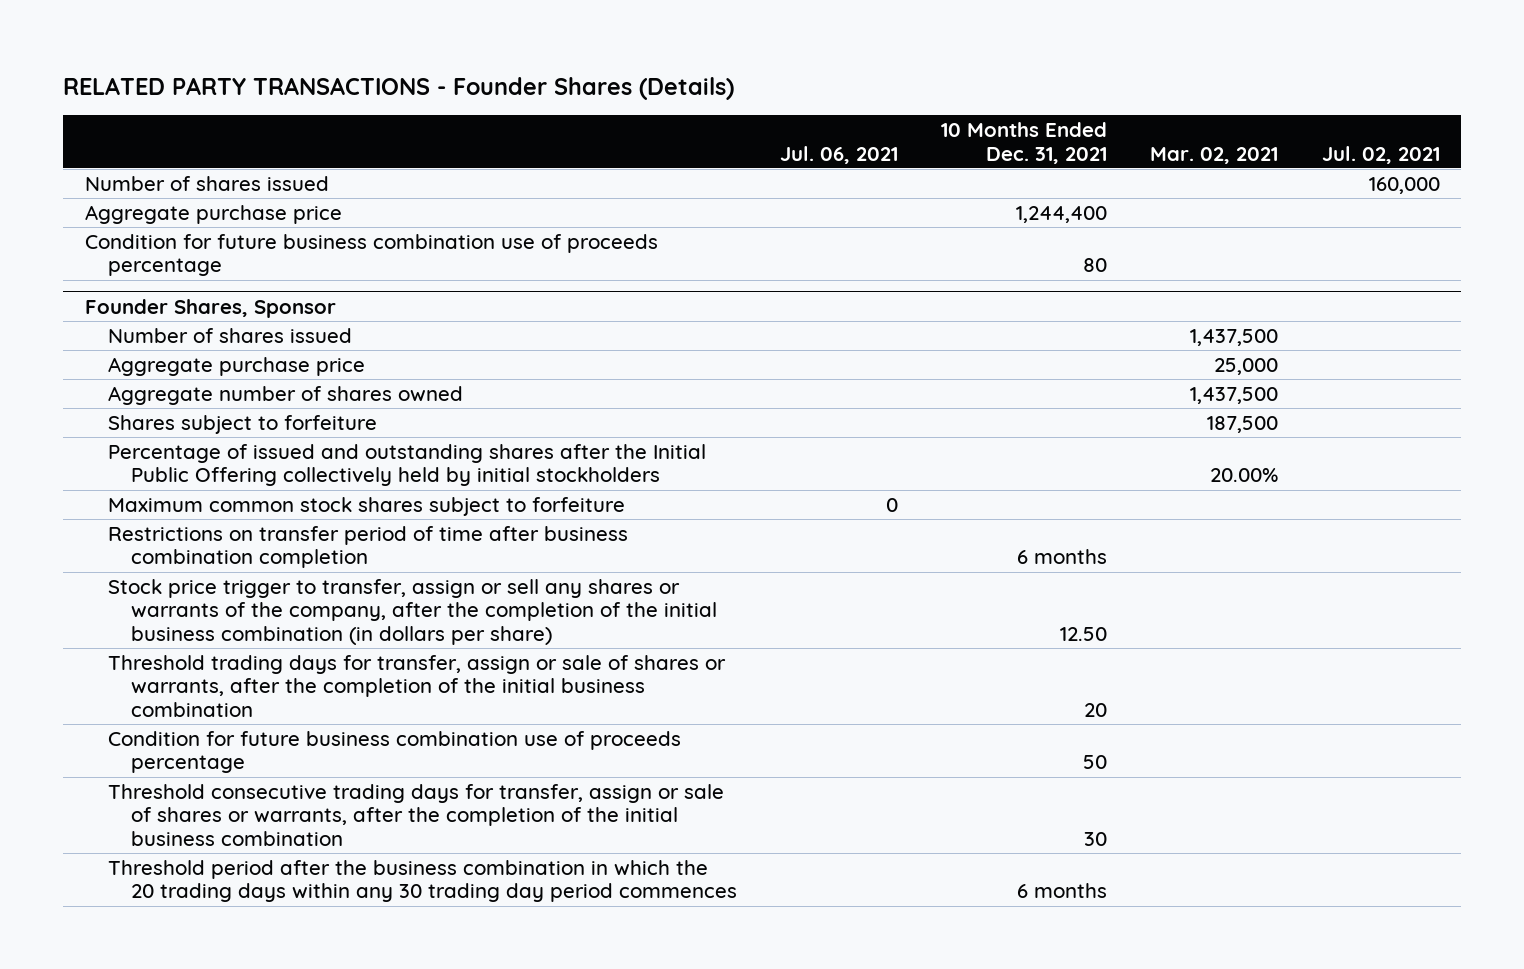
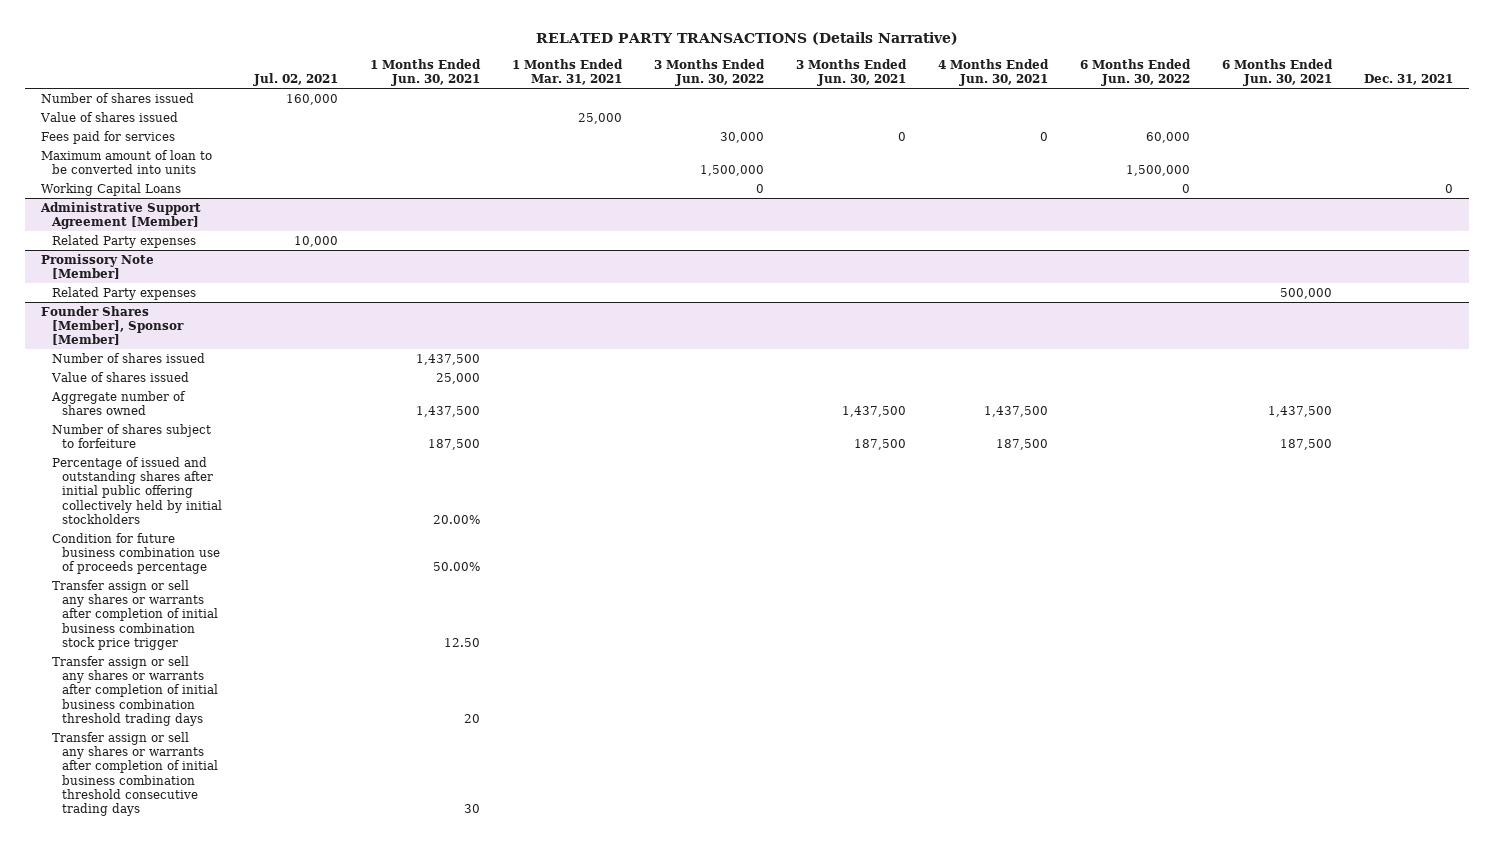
[63,76,735,100] RELATED PARTY TRANSACTIONS - Founder Shares (Details) -> [535,32,958,46] RELATED PARTY TRANSACTIONS (Details Narrative)
[779,145,898,164] Jul. 06, 2021 -> none
[941,122,1108,164] 10 Months Ended Dec. 31, 2021 -> none
[1150,146,1279,164] Mar. 02, 2021 -> none
none -> [370,58,482,87] 1 Months Ended Jun. 30, 2021
none -> [512,58,624,86] 1 Months Ended Mar. 31, 2021
none -> [654,58,766,87] 3 Months Ended Jun. 30, 2022
none -> [796,58,908,87] 3 Months Ended Jun. 30, 2021
none -> [938,58,1050,87] 4 Months Ended Jun. 30, 2021
none -> [1080,58,1192,87] 6 Months Ended Jun. 30, 2022
none -> [1222,58,1334,87] 6 Months Ended Jun. 30, 2021
none -> [1364,74,1454,86] Dec. 31, 2021
[84,233,658,277] Condition for future business combination use of proceeds percentage -> none
[84,204,342,224] Aggregate purchase price -> [39,111,178,122] Value of shares issued
none -> [40,130,175,144] Fees paid for services
none -> [40,149,212,175] Maximum amount of loan to be converted into units
none -> [40,182,181,196] Working Capital Loans
none -> [39,201,201,230] Administrative Support Agreement [Member]
none -> [51,234,196,248] Related Party expenses
none -> [40,253,154,280] Promissory Note [Member]
none -> [51,286,196,300] Related Party expenses
[84,298,336,318] Founder Shares, Sponsor -> [40,305,184,346] Founder Shares [Member], Sponsor [Member]
[107,356,365,376] Aggregate purchase price -> [50,371,189,382] Value of shares issued
[107,496,625,516] Maximum common stock shares subject to forfeiture -> none
[107,525,628,569] Restrictions on transfer period of time after business combination completion -> none
[107,578,717,645] Stock price trigger to transfer, assign or sell any shares or warrants of the company, after the completion of the initial business combination (in dollars per share) -> none
[107,654,726,717] Threshold trading days for transfer, assign or sale of shares or warrants, after the completion of the initial business combination -> none
[107,414,377,434] Shares subject to forfeiture -> [51,423,211,449] Number of shares subject to forfeiture
[107,443,706,487] Percentage of issued and outstanding shares after the Initial Public Offering collectively held by initial stockholders -> [51,456,223,524] Percentage of issued and outstanding shares after initial public offering collectively held by initial stockholders
[107,859,737,903] Threshold period after the business combination in which the 20 trading days within any 30 trading day period commences -> none
none -> [51,579,219,650] Transfer assign or sell any shares or warrants after completion of initial business combination stock price trigger
none -> [51,655,219,726] Transfer assign or sell any shares or warrants after completion of initial business combination threshold trading days
[107,783,724,846] Threshold consecutive trading days for transfer, assign or sale of shares or warrants, after the completion of the initial business combination -> [51,731,219,817] Transfer assign or sell any shares or warrants after completion of initial business combination threshold consecutive trading days

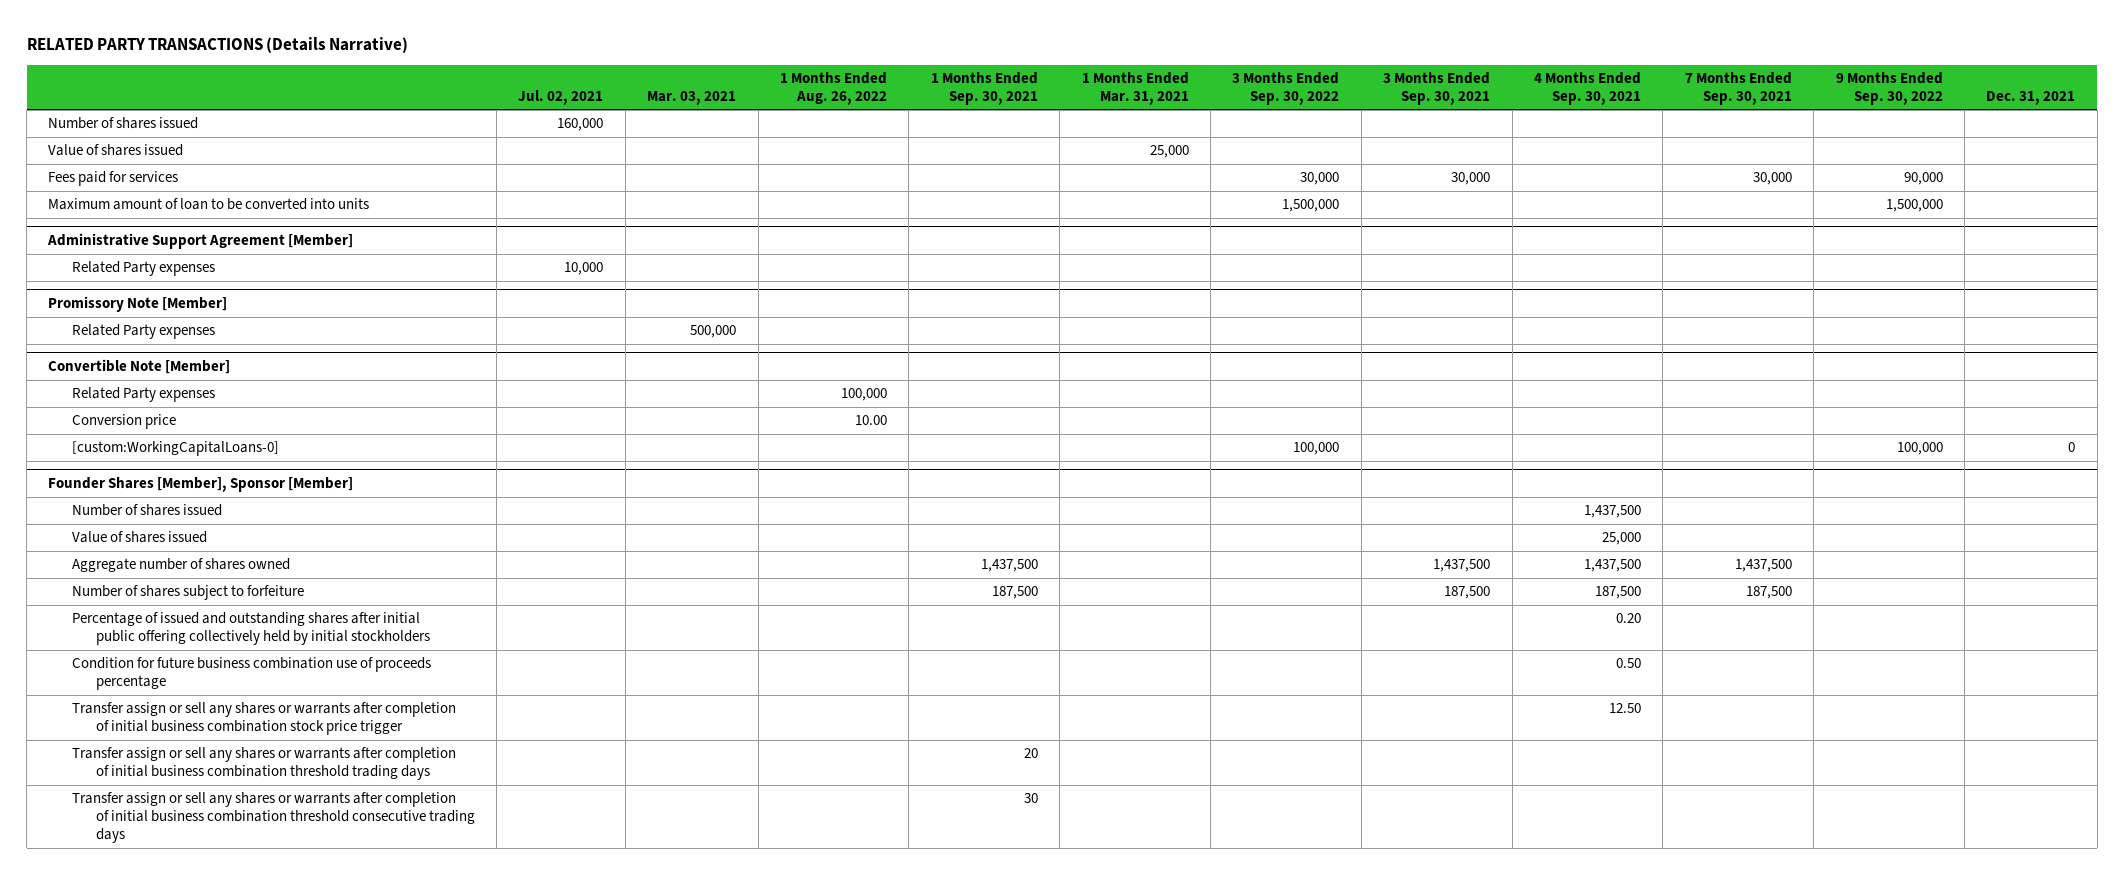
[370,58,482,87] 1 Months Ended Jun. 30, 2021 -> none
[654,58,766,87] 3 Months Ended Jun. 30, 2022 -> none
[796,58,908,87] 3 Months Ended Jun. 30, 2021 -> none
[938,58,1050,87] 4 Months Ended Jun. 30, 2021 -> none
[1080,58,1192,87] 6 Months Ended Jun. 30, 2022 -> none
[1222,58,1334,87] 6 Months Ended Jun. 30, 2021 -> none
none -> [647,90,737,105] Mar. 03, 2021
none -> [780,71,888,105] 1 Months Ended Aug. 26, 2022
none -> [930,71,1038,105] 1 Months Ended Sep. 30, 2021
none -> [1232,71,1340,105] 3 Months Ended Sep. 30, 2022
none -> [1383,71,1491,105] 3 Months Ended Sep. 30, 2021
none -> [1534,71,1642,105] 4 Months Ended Sep. 30, 2021
none -> [1684,71,1792,105] 7 Months Ended Sep. 30, 2021
none -> [1835,71,1943,105] 9 Months Ended Sep. 30, 2022
[40,182,181,196] Working Capital Loans -> none
none -> [48,359,231,375] Convertible Note [Member]
none -> [72,387,216,403] Related Party expenses
none -> [72,414,177,430] Conversion price
none -> [72,441,280,457] [custom:WorkingCapitalLoans-0]

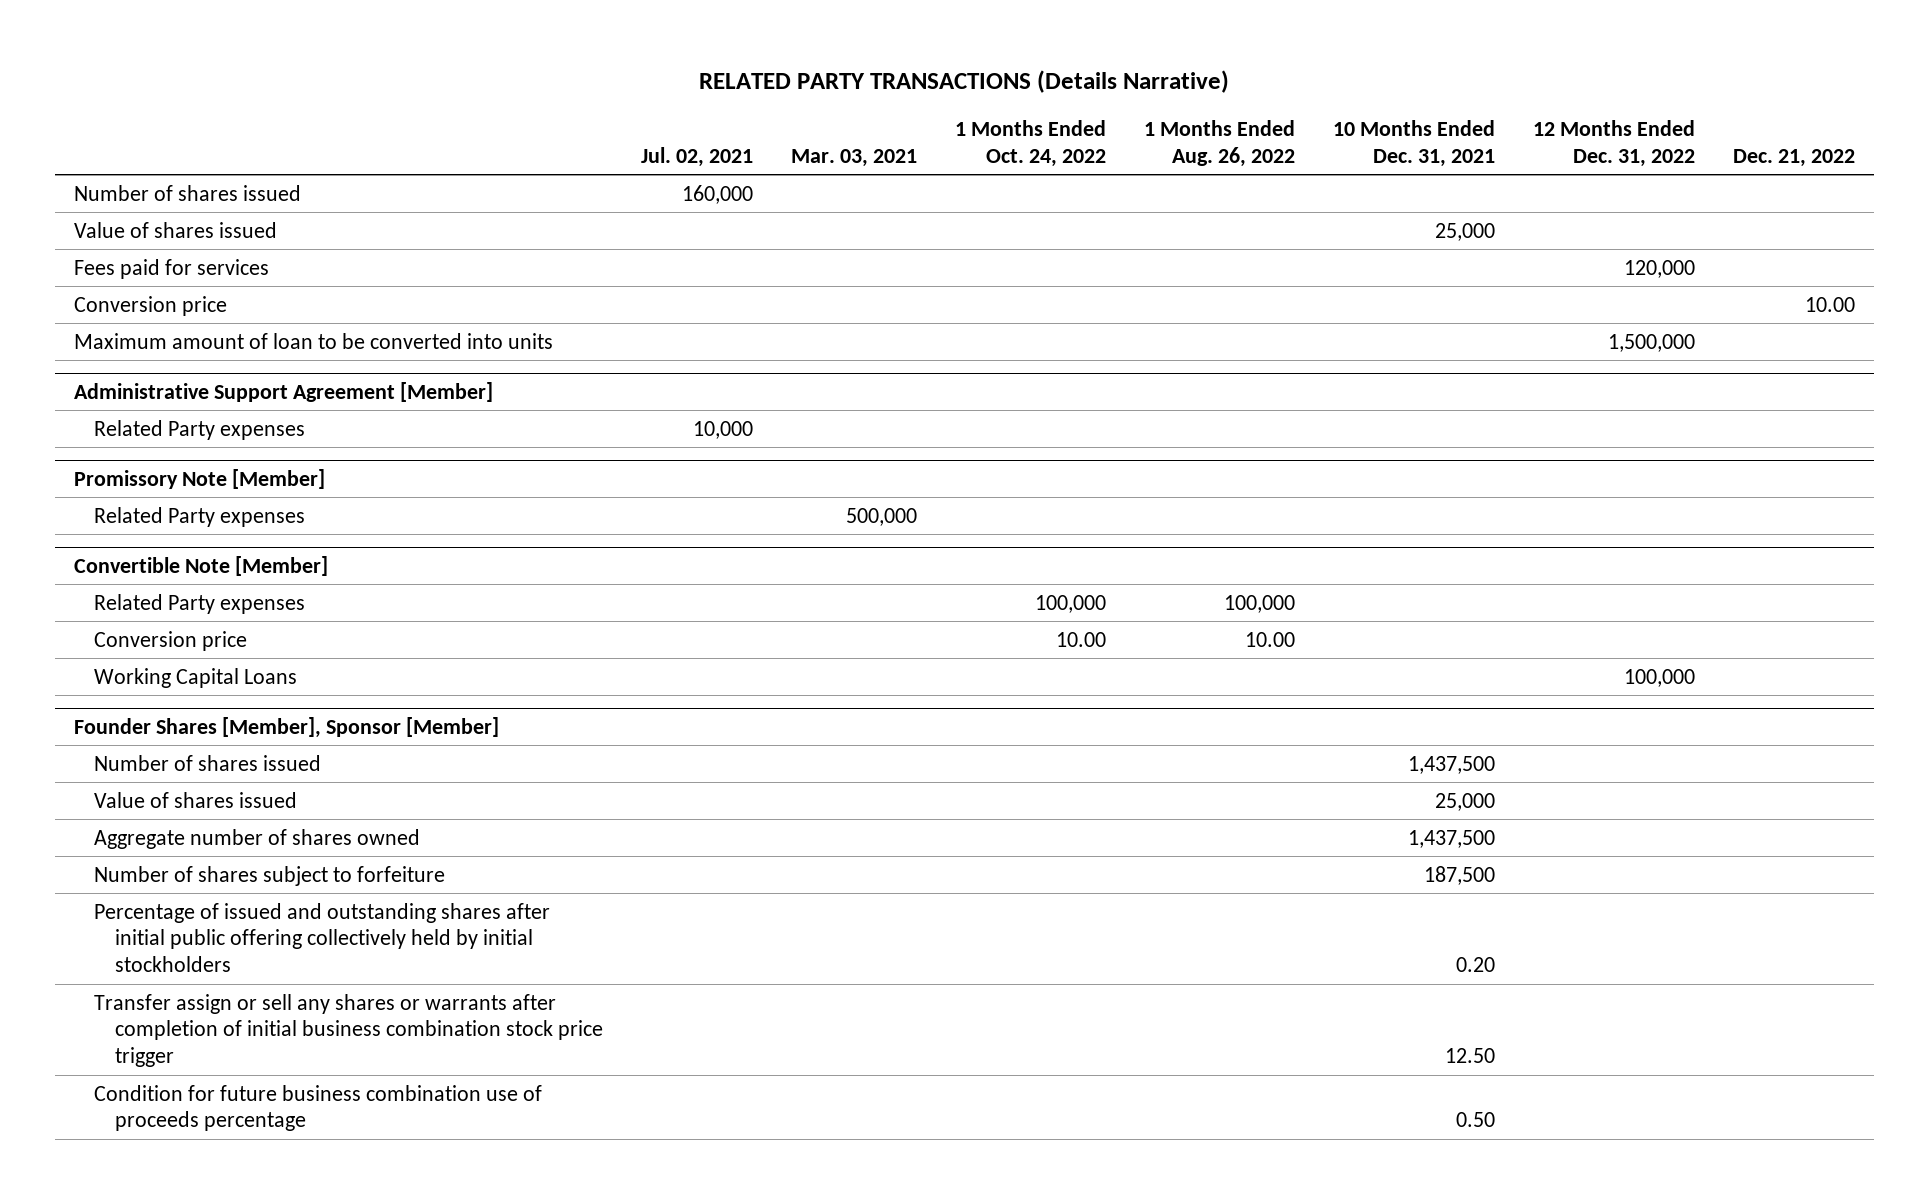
[930,71,1038,105] 1 Months Ended Sep. 30, 2021 -> none
[1081,71,1189,105] 1 Months Ended Mar. 31, 2021 -> none
[1232,71,1340,105] 3 Months Ended Sep. 30, 2022 -> none
[1383,71,1491,105] 3 Months Ended Sep. 30, 2021 -> none
[1534,71,1642,105] 4 Months Ended Sep. 30, 2021 -> none
[1684,71,1792,105] 7 Months Ended Sep. 30, 2021 -> none
[1835,71,1943,105] 9 Months Ended Sep. 30, 2022 -> none
[1986,90,2076,105] Dec. 31, 2021 -> none
none -> [955,120,1107,167] 1 Months Ended Oct. 24, 2022
none -> [1333,120,1496,167] 10 Months Ended Dec. 31, 2021
none -> [1533,120,1696,167] 12 Months Ended Dec. 31, 2022
none -> [1733,148,1856,167] Dec. 21, 2022
none -> [73,295,227,316] Conversion price
[72,441,280,457] [custom:WorkingCapitalLoans-0] -> [94,667,298,688] Working Capital Loans
[72,747,457,781] Transfer assign or sell any shares or warrants after completion of initial business combination threshold trading days -> none
[72,792,475,844] Transfer assign or sell any shares or warrants after completion of initial business combination threshold consecutive trading days -> none
[72,657,432,691] Condition for future business combination use of proceeds percentage -> [94,1084,543,1132] Condition for future business combination use of proceeds percentage

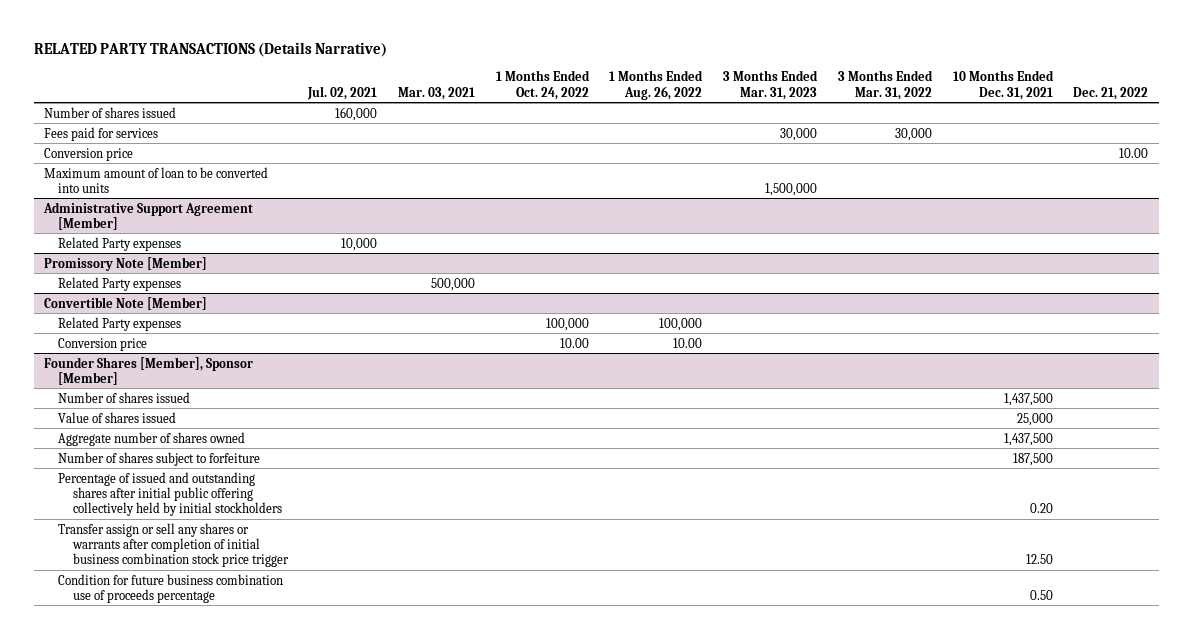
[1533,120,1696,167] 12 Months Ended Dec. 31, 2022 -> none
none -> [723,70,819,100] 3 Months Ended Mar. 31, 2023
none -> [837,70,933,100] 3 Months Ended Mar. 31, 2022
[73,221,277,238] Value of shares issued -> none
[94,667,298,688] Working Capital Loans -> none

